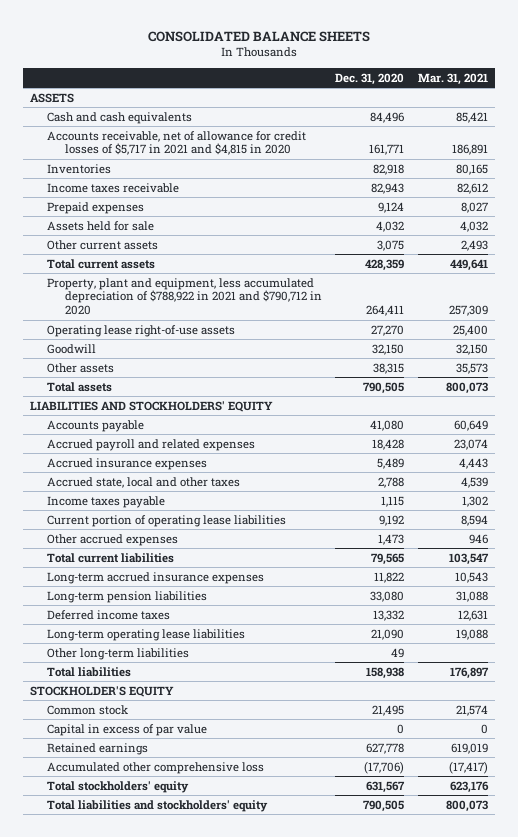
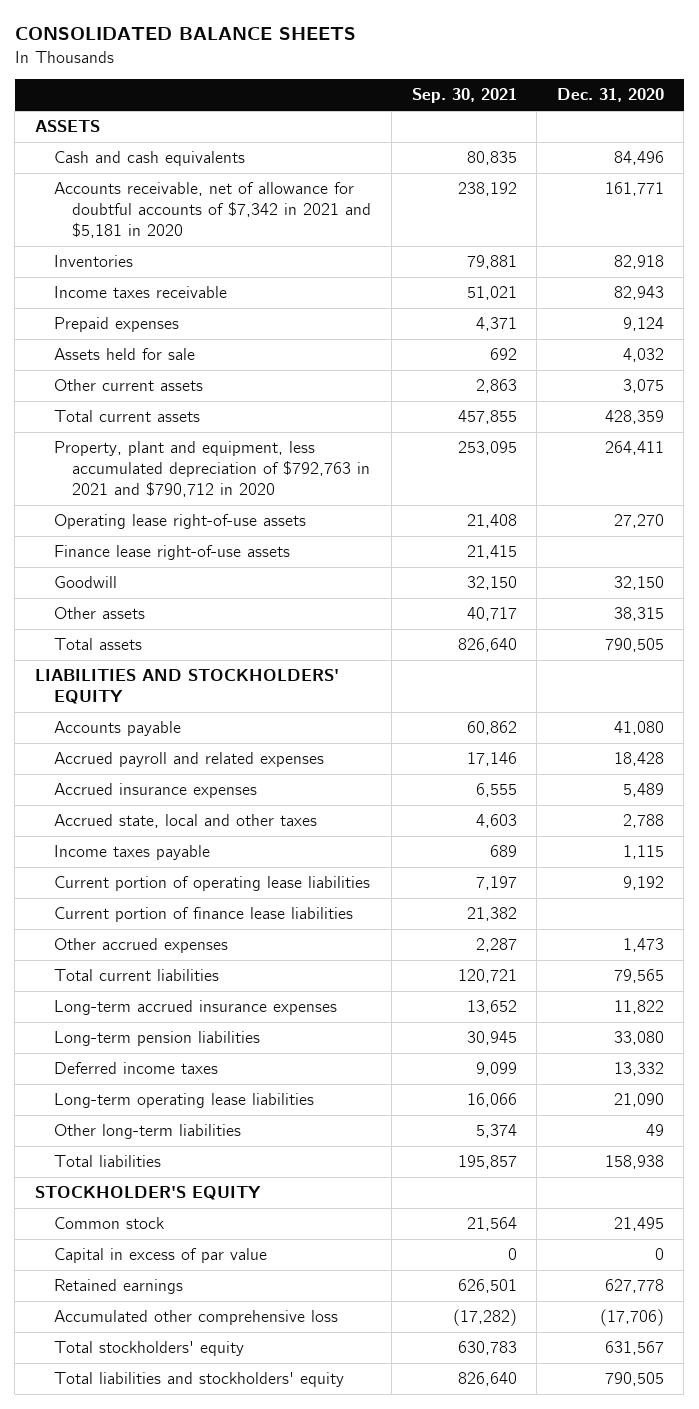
[418,72,489,85] Mar. 31, 2021 -> none
none -> [411,88,517,104] Sep. 30, 2021
[47,130,307,156] Accounts receivable, net of allowance for credit losses of $5,717 in 2021 and $4,815 in 2020 -> [53,182,372,239] Accounts receivable, net of allowance for doubtful accounts of $7,342 in 2021 and $5,181 in 2020
[47,277,322,315] Property, plant and equipment, less accumulated depreciation of $788,922 in 2021 and $790,712 in 2020 -> [53,441,371,498] Property, plant and equipment, less accumulated depreciation of $792,763 in 2021 and $790,712 in 2020
none -> [53,545,290,561] Finance lease right-of-use assets
none -> [53,907,353,923] Current portion of finance lease liabilities

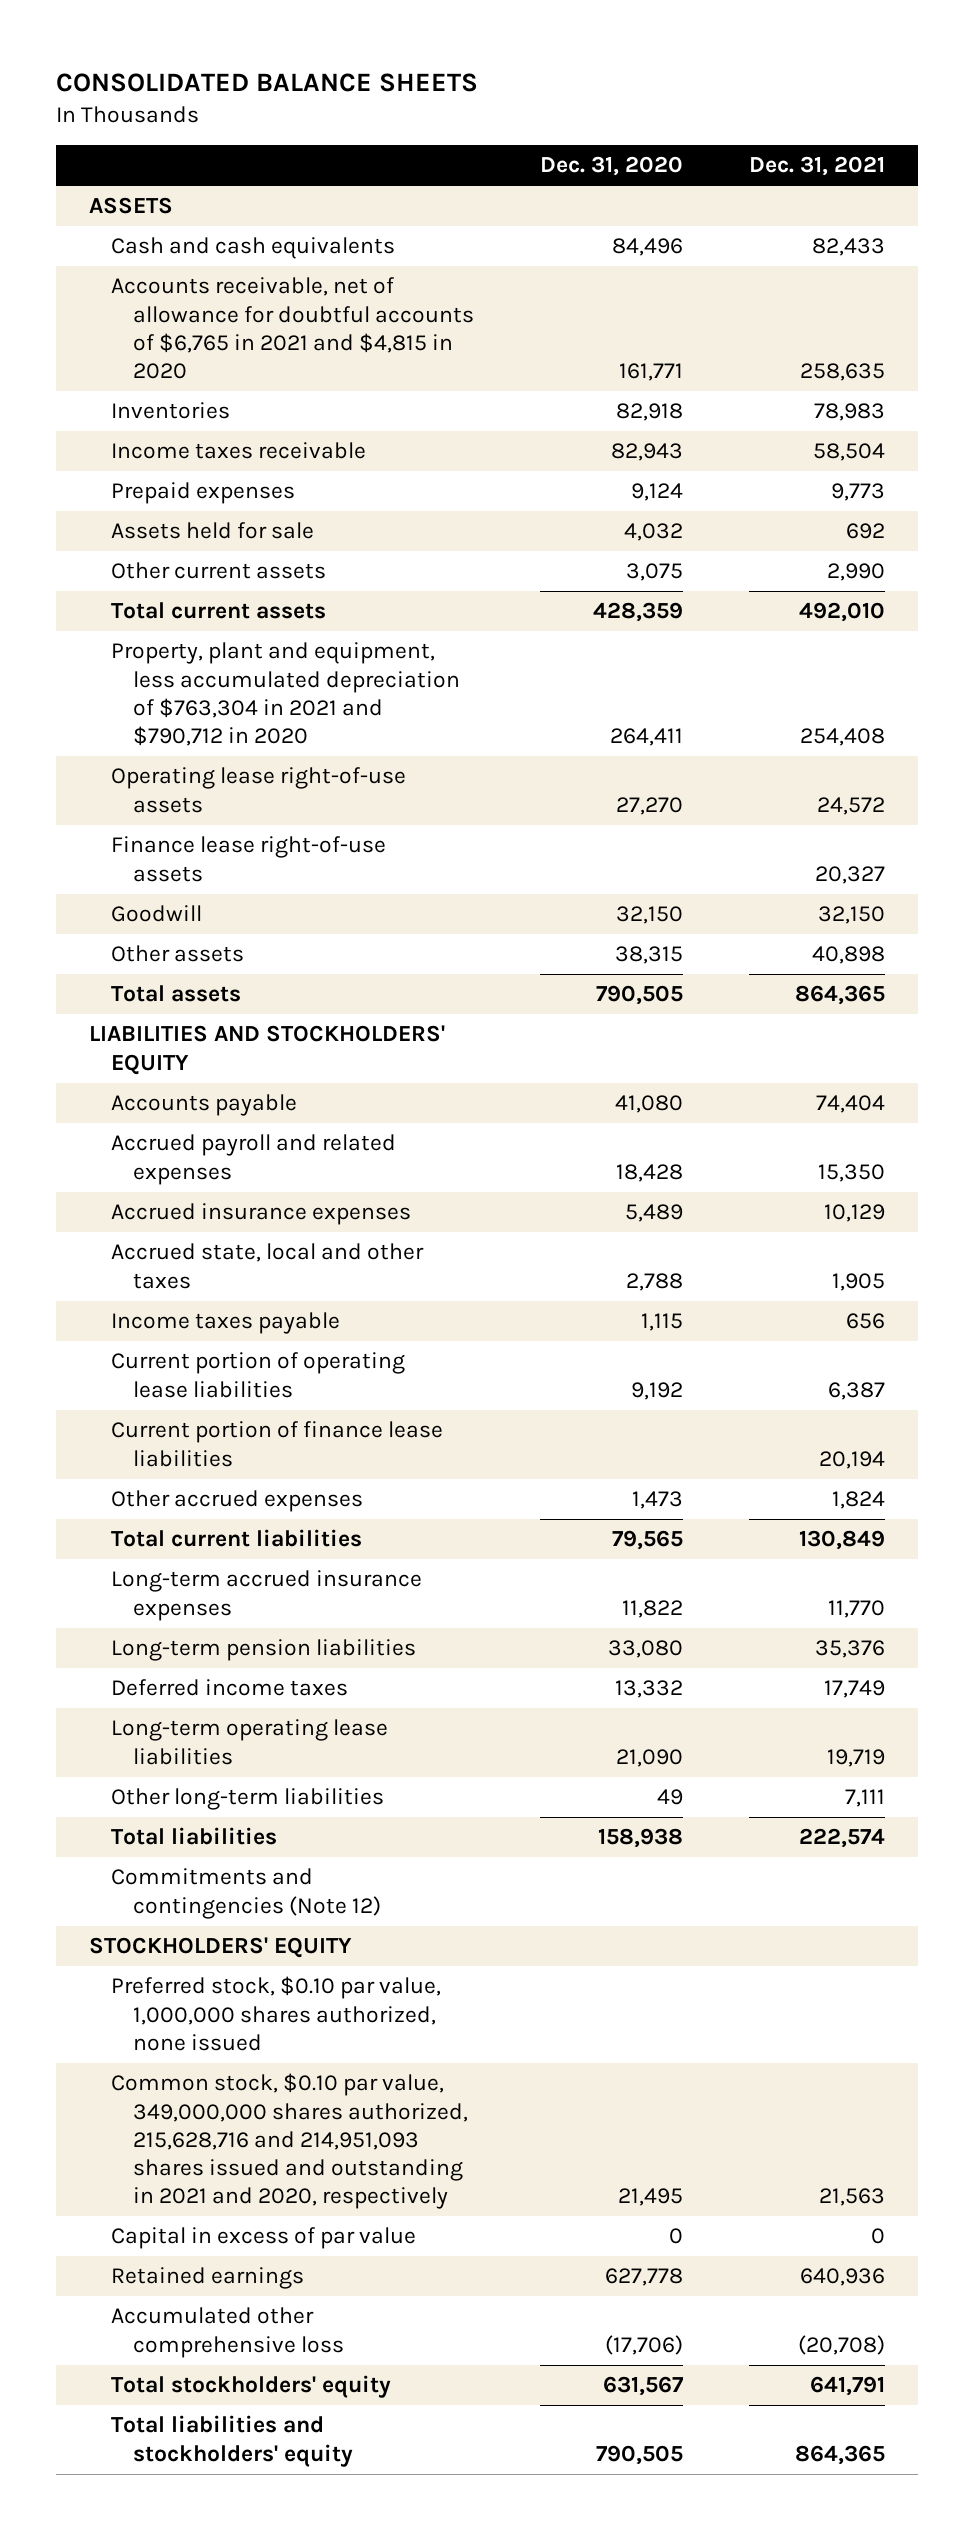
[411,88,517,104] Sep. 30, 2021 -> none
none -> [749,156,886,177] Dec. 31, 2021
[53,182,372,239] Accounts receivable, net of allowance for doubtful accounts of $7,342 in 2021 and $5,181 in 2020 -> [110,277,474,380] Accounts receivable, net of allowance for doubtful accounts of $6,765 in 2021 and $4,815 in 2020
[53,441,371,498] Property, plant and equipment, less accumulated depreciation of $792,763 in 2021 and $790,712 in 2020 -> [110,642,460,747] Property, plant and equipment, less accumulated depreciation of $763,304 in 2021 and $790,712 in 2020
none -> [110,1868,381,1919] Commitments and contingencies (Note 12)
[34,1186,261,1201] STOCKHOLDER'S EQUITY -> [88,1937,352,1959] STOCKHOLDERS' EQUITY
none -> [110,1976,441,2051] Preferred stock, $0.10 par value, 1,000,000 shares authorized, none issued
[53,1217,164,1230] Common stock -> [110,2073,468,2210] Common stock, $0.10 par value, 349,000,000 shares authorized, 215,628,716 and 214,951,093 shares issued and outstanding in 2021 and 2020, respectively

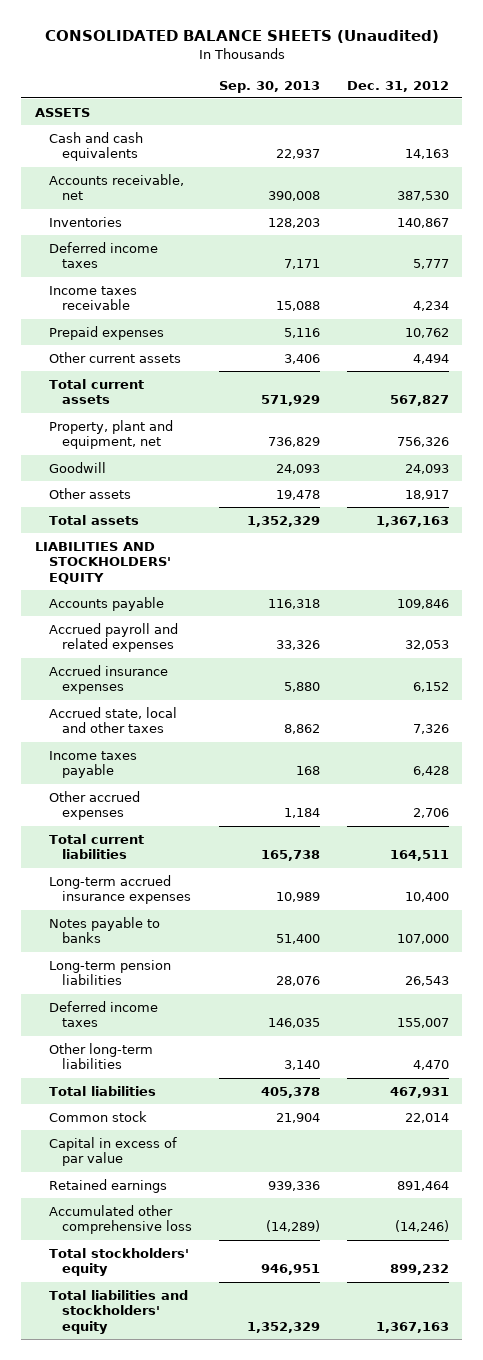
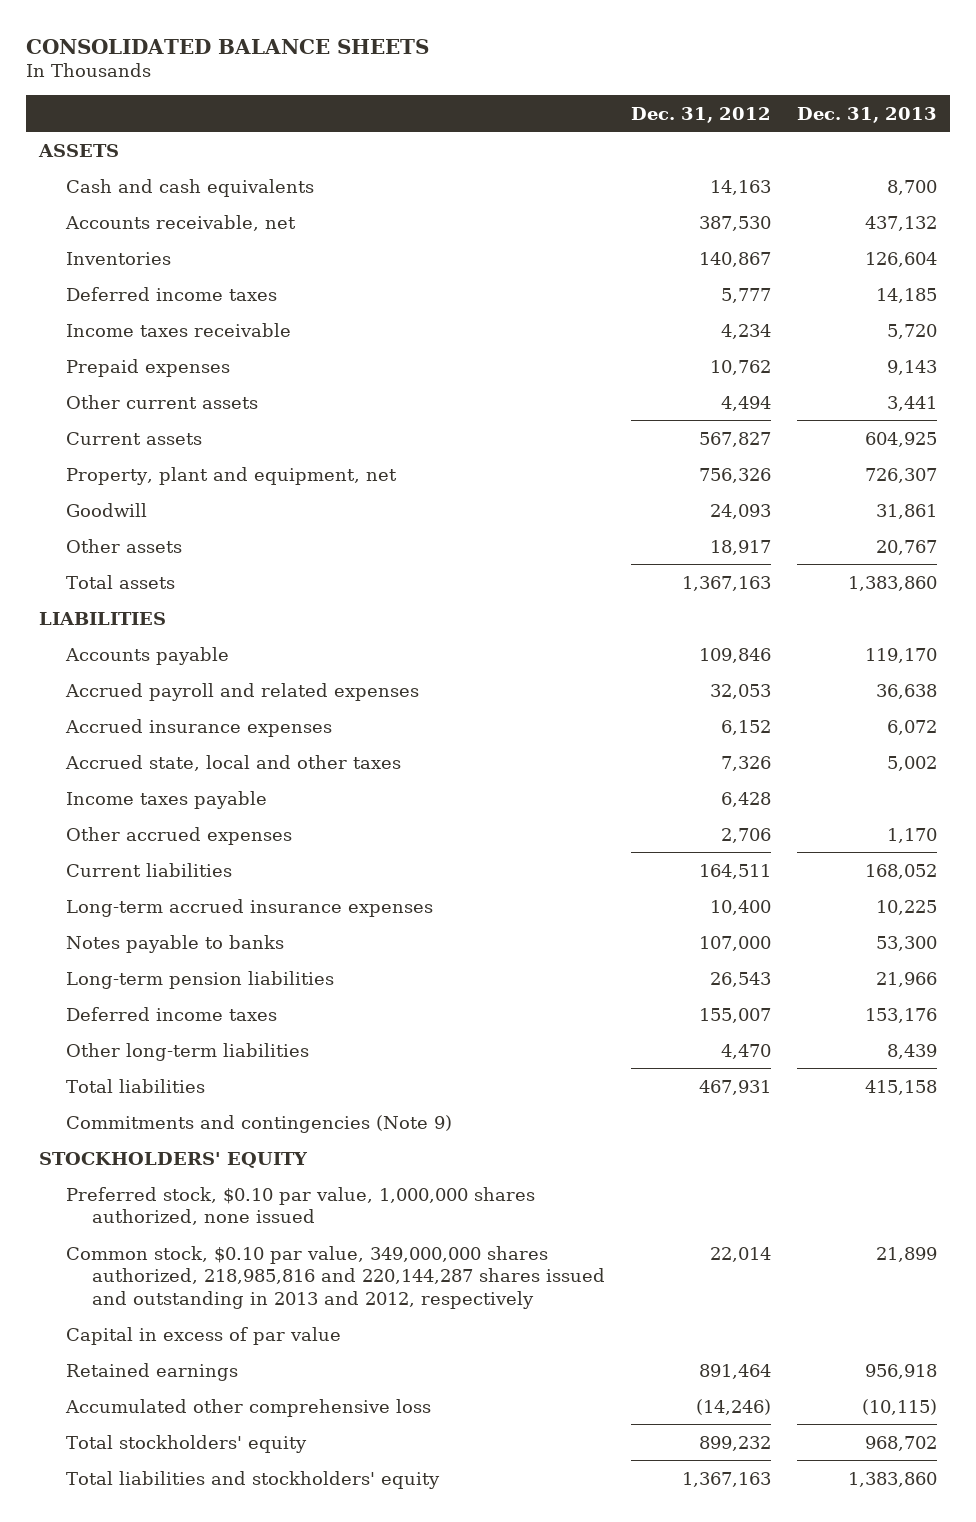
[44,30,439,44] CONSOLIDATED BALANCE SHEETS (Unaudited) -> [26,38,430,54] CONSOLIDATED BALANCE SHEETS
[219,80,321,93] Sep. 30, 2013 -> none
none -> [796,106,937,123] Dec. 31, 2013
[48,378,144,405] Total current assets -> [65,431,202,445] Current assets
[34,541,171,585] LIABILITIES AND STOCKHOLDERS' EQUITY -> none
none -> [39,611,167,625] LIABILITIES
[48,833,144,860] Total current liabilities -> [65,862,232,877] Current liabilities
none -> [65,1114,452,1133] Commitments and contingencies (Note 9)
none -> [39,1151,309,1168] STOCKHOLDERS' EQUITY
none -> [65,1186,535,1226] Preferred stock, $0.10 par value, 1,000,000 shares authorized, none issued
[48,1110,147,1122] Common stock -> [65,1245,605,1309] Common stock, $0.10 par value, 349,000,000 shares authorized, 218,985,816 and 220,144,287 shares issued and outstanding in 2013 and 2012, respectively

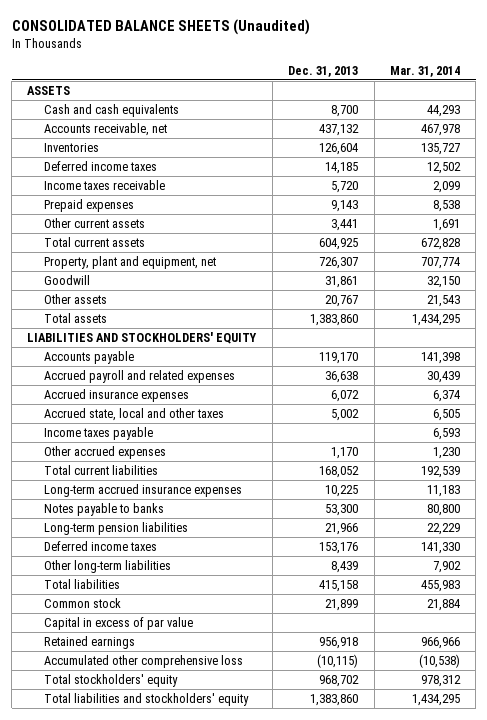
[26,38,430,54] CONSOLIDATED BALANCE SHEETS -> [11,19,310,36] CONSOLIDATED BALANCE SHEETS (Unaudited)
[630,106,771,123] Dec. 31, 2012 -> none
none -> [389,65,460,77] Mar. 31, 2014
[65,431,202,445] Current assets -> [44,236,146,247] Total current assets
[39,611,167,625] LIABILITIES -> none
none -> [27,331,258,344] LIABILITIES AND STOCKHOLDERS' EQUITY
[65,862,232,877] Current liabilities -> [44,464,159,475] Total current liabilities
[65,1114,452,1133] Commitments and contingencies (Note 9) -> none
[39,1151,309,1168] STOCKHOLDERS' EQUITY -> none
[65,1186,535,1226] Preferred stock, $0.10 par value, 1,000,000 shares authorized, none issued -> none
[65,1245,605,1309] Common stock, $0.10 par value, 349,000,000 shares authorized, 218,985,816 and 220,144,287 shares issued and outstanding in 2013 and 2012, respectively -> [44,597,122,608] Common stock

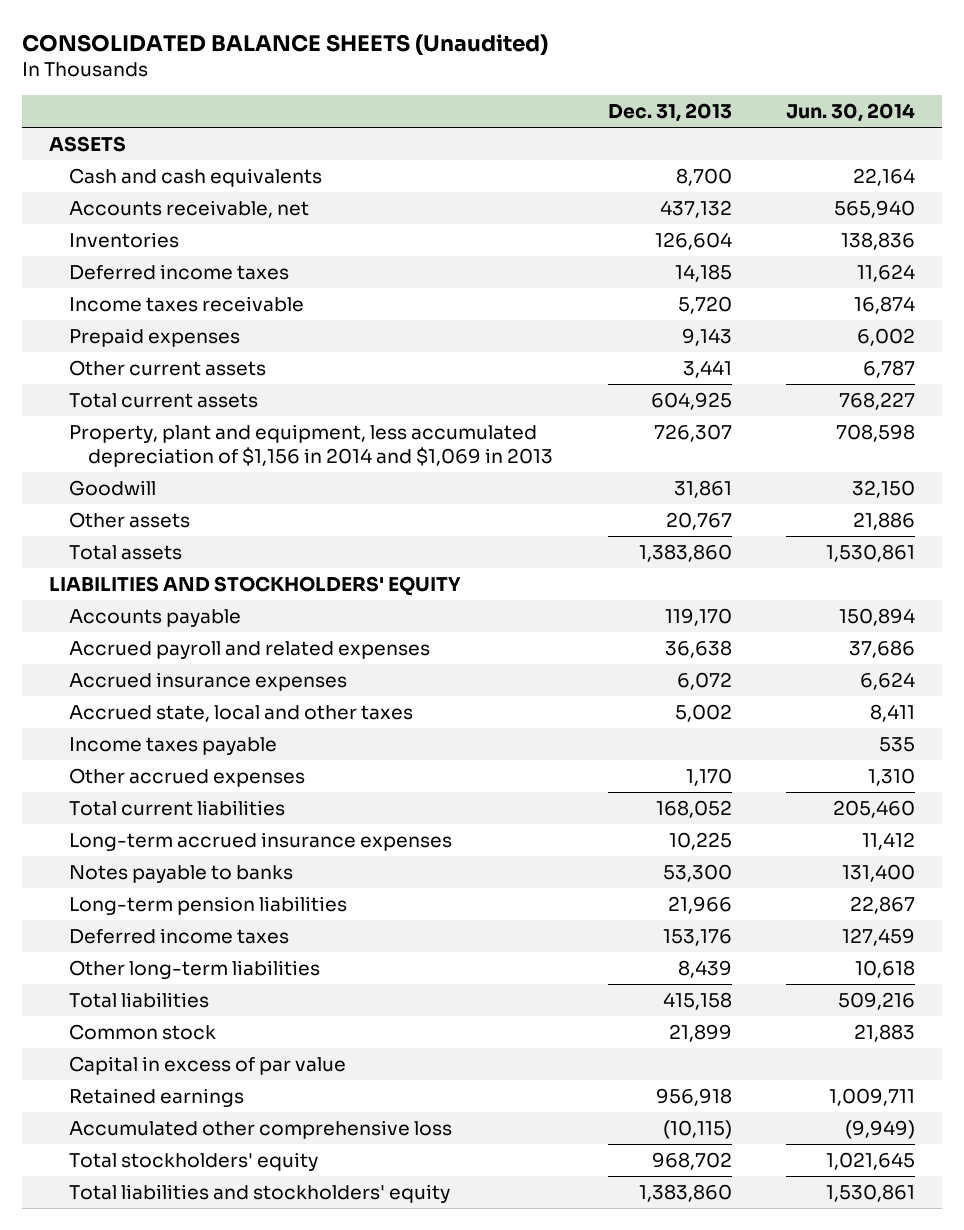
[389,65,460,77] Mar. 31, 2014 -> none
none -> [786,102,916,122] Jun. 30, 2014
[44,255,217,269] Property, plant and equipment, net -> [68,423,554,467] Property, plant and equipment, less accumulated depreciation of $1,156 in 2014 and $1,069 in 2013

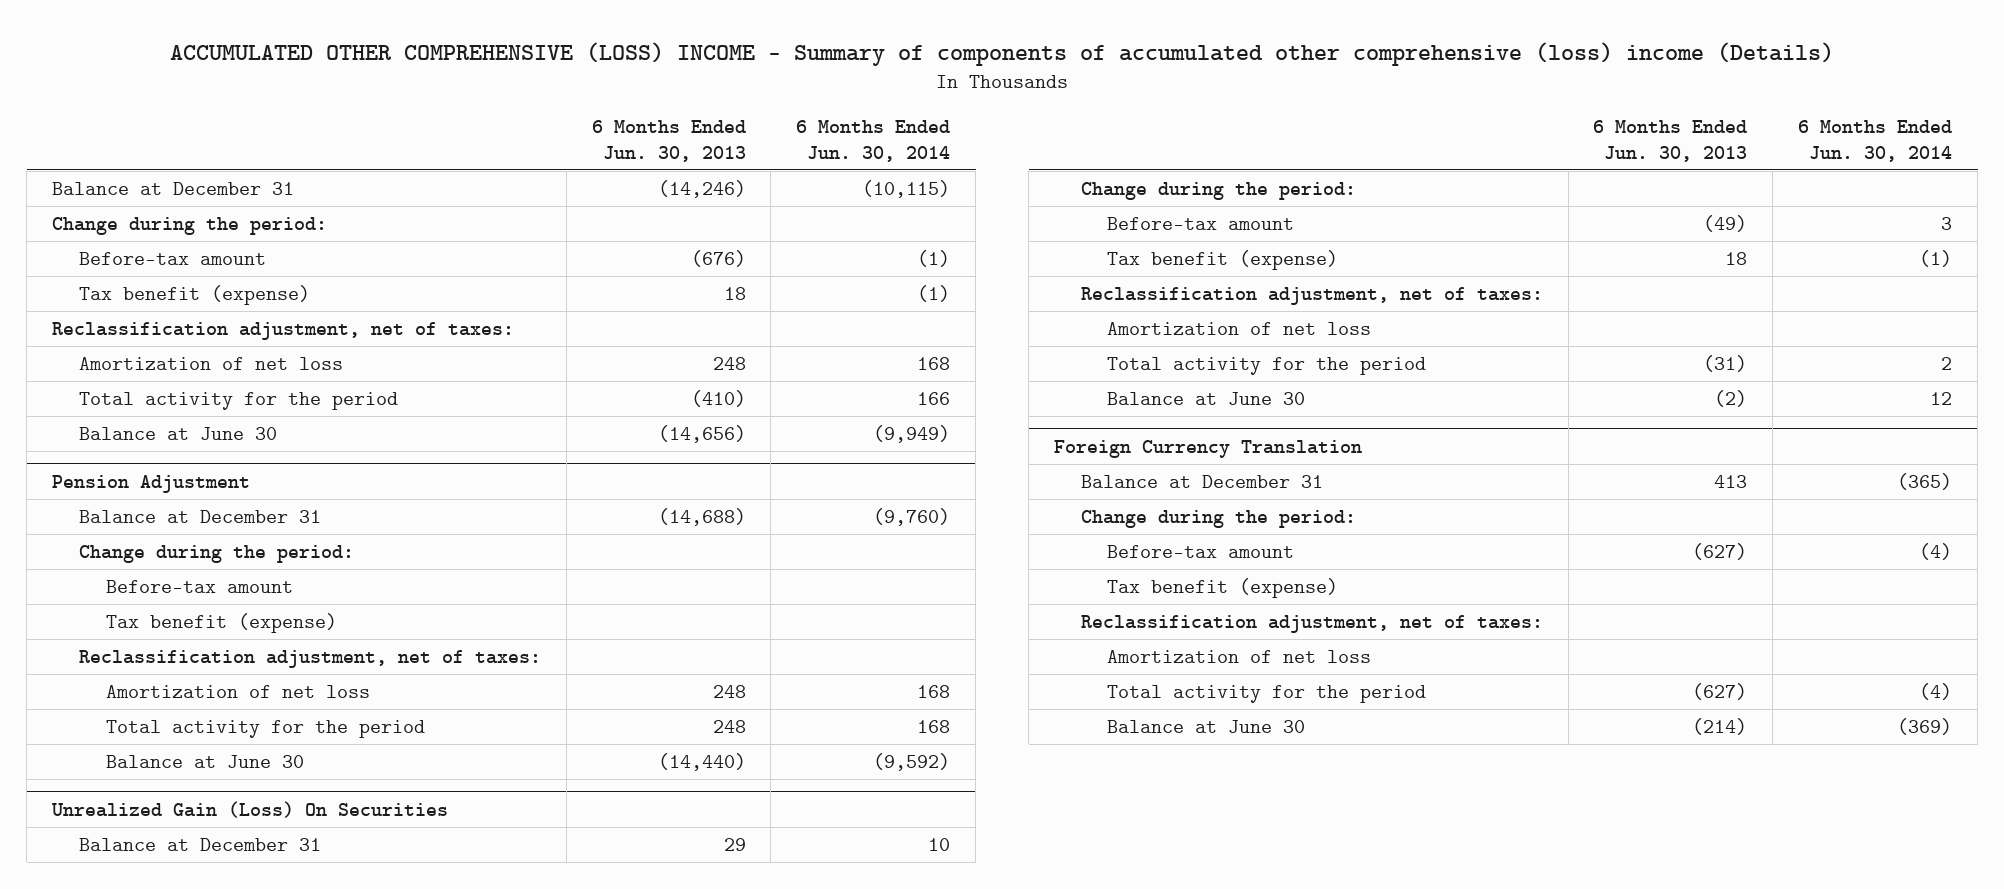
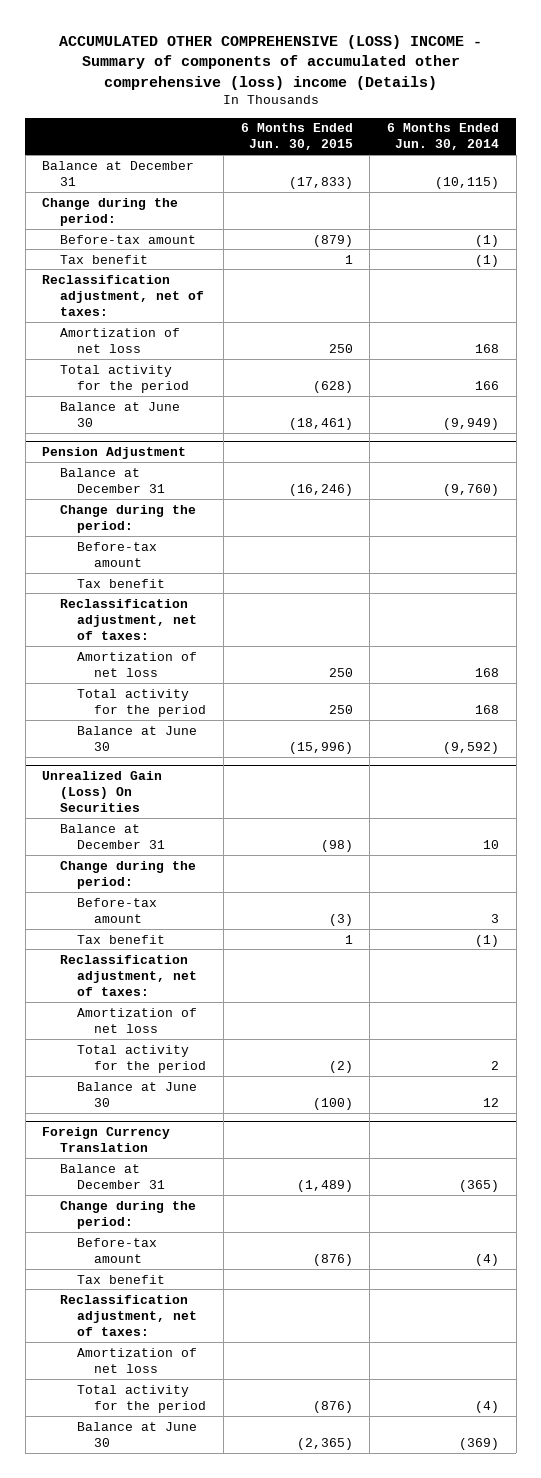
[591,120,746,162] 6 Months Ended Jun. 30, 2013 -> none
none -> [240,123,353,151] 6 Months Ended Jun. 30, 2015
[78,284,310,305] Tax benefit (expense) -> [59,254,148,264] Tax benefit
[105,612,337,633] Tax benefit (expense) -> [76,578,165,588] Tax benefit
[1107,249,1339,270] Tax benefit (expense) -> [76,934,165,944] Tax benefit
[1107,577,1339,598] Tax benefit (expense) -> [76,1274,165,1284] Tax benefit

